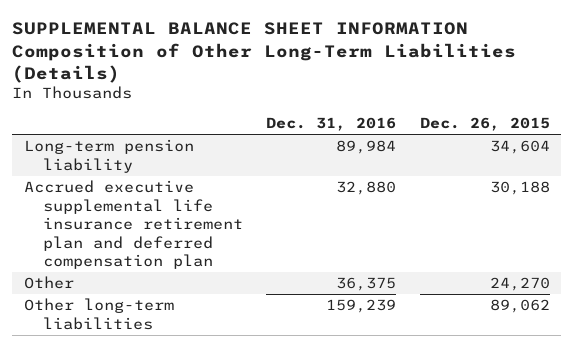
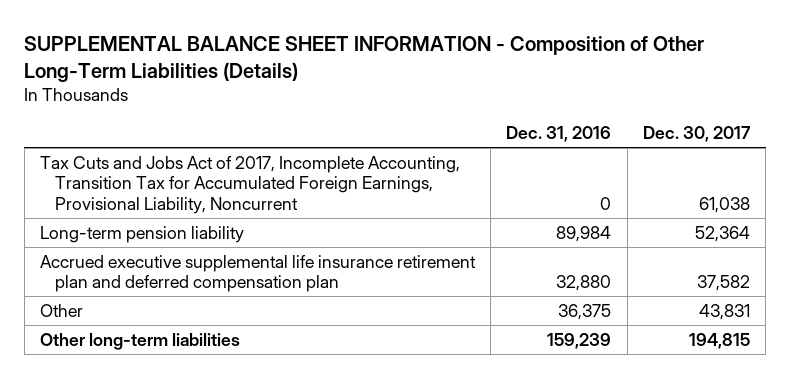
[12,22,517,83] SUPPLEMENTAL BALANCE SHEET INFORMATION Composition of Other Long-Term Liabilities (Details) -> [24,35,705,82] SUPPLEMENTAL BALANCE SHEET INFORMATION - Composition of Other Long-Term Liabilities (Details)
[419,117,550,132] Dec. 26, 2015 -> none
none -> [642,126,751,143] Dec. 30, 2017
none -> [39,155,460,215] Tax Cuts and Jobs Act of 2017, Incomplete Accounting, Transition Tax for Accumulated Foreign Earnings, Provisional Liability, Noncurrent

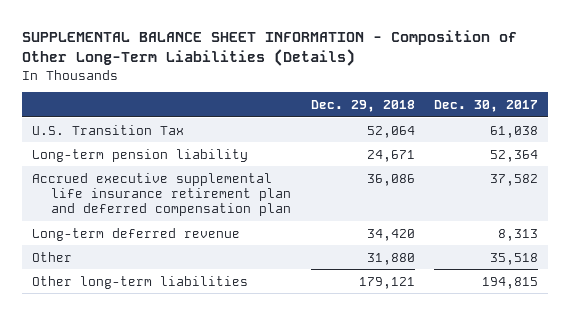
[506,126,612,143] Dec. 31, 2016 -> none
none -> [310,100,415,113] Dec. 29, 2018
[39,155,460,215] Tax Cuts and Jobs Act of 2017, Incomplete Accounting, Transition Tax for Accumulated Foreign Earnings, Provisional Liability, Noncurrent -> [32,124,185,135] U.S. Transition Tax
none -> [32,227,241,241] Long-term deferred revenue
[698,303,750,320] 43,831 -> [490,252,539,265] 35,518

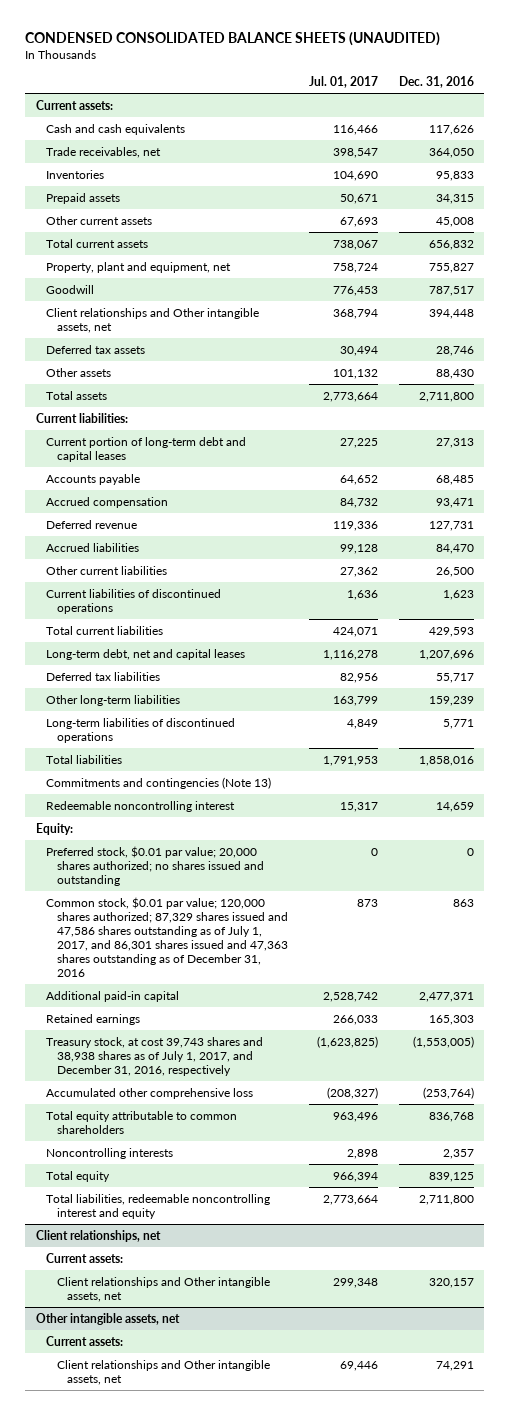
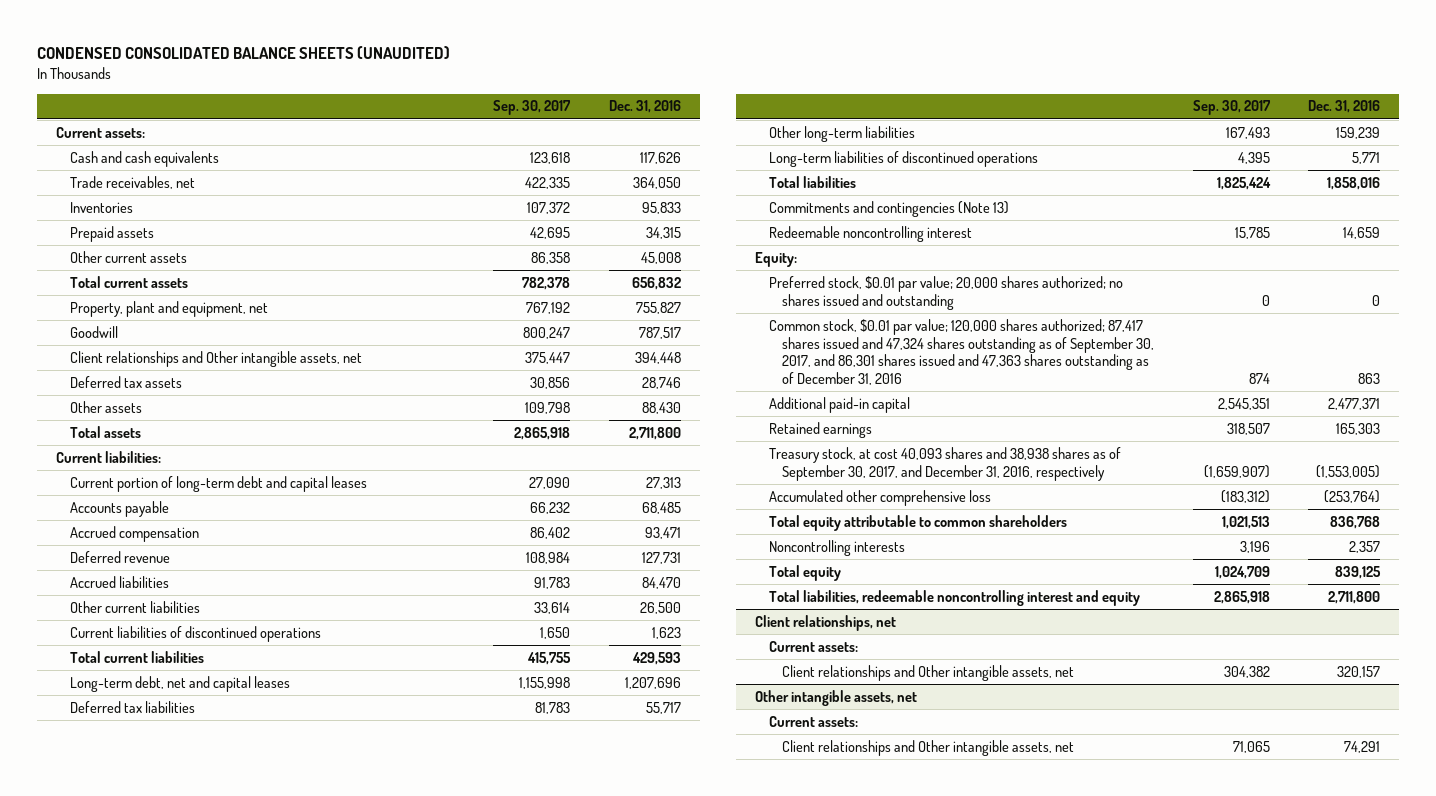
[308,76,378,89] Jul. 01, 2017 -> none
none -> [493,100,572,116] Sep. 30, 2017
[46,896,288,978] Common stock, $0.01 par value; 120,000 shares authorized; 87,329 shares issued and 47,586 shares outstanding as of July 1, 2017, and 86,301 shares issued and 47,363 shares outstanding as of December 31, 2016 -> [768,318,1155,385] Common stock, $0.01 par value; 120,000 shares authorized; 87,417 shares issued and 47,324 shares outstanding as of September 30, 2017, and 86,301 shares issued and 47,363 shares outstanding as of December 31, 2016
[46,1036,264,1076] Treasury stock, at cost 39,743 shares and 38,938 shares as of July 1, 2017, and December 31, 2016, respectively -> [768,446,1121,481] Treasury stock, at cost 40,093 shares and 38,938 shares as of September 30, 2017, and December 31, 2016, respectively

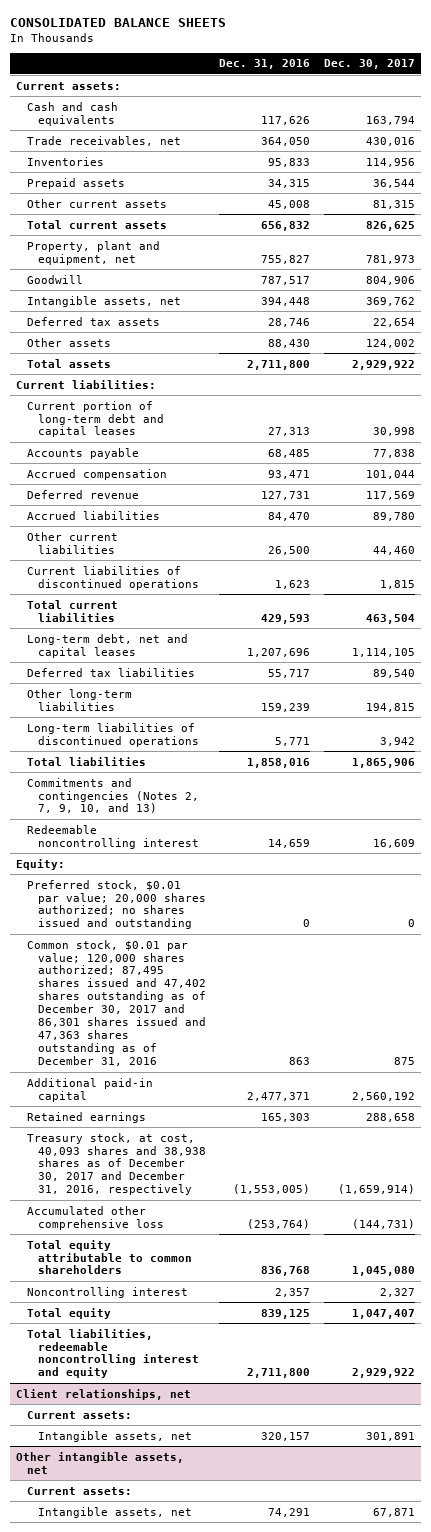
[36,46,450,60] CONDENSED CONSOLIDATED BALANCE SHEETS (UNAUDITED) -> [9,17,226,27] CONSOLIDATED BALANCE SHEETS
[493,100,572,116] Sep. 30, 2017 -> none
none -> [323,59,415,70] Dec. 30, 2017
[69,350,362,367] Client relationships and Other intangible assets, net -> [27,295,182,307] Intangible assets, net
[768,200,1009,217] Commitments and contingencies (Note 13) -> [27,777,199,814] Commitments and contingencies (Notes 2, 7, 9, 10, and 13)
[768,318,1155,385] Common stock, $0.01 par value; 120,000 shares authorized; 87,417 shares issued and 47,324 shares outstanding as of September 30, 2017, and 86,301 shares issued and 47,363 shares outstanding as of December 31, 2016 -> [27,939,206,1067] Common stock, $0.01 par value; 120,000 shares authorized; 87,495 shares issued and 47,402 shares outstanding as of December 30, 2017 and 86,301 shares issued and 47,363 shares outstanding as of December 31, 2016
[768,446,1121,481] Treasury stock, at cost 40,093 shares and 38,938 shares as of September 30, 2017, and December 31, 2016, respectively -> [27,1132,206,1196] Treasury stock, at cost, 40,093 shares and 38,938 shares as of December 30, 2017 and December 31, 2016, respectively
[768,539,905,556] Noncontrolling interests -> [27,1286,189,1298] Noncontrolling interest
[782,664,1075,681] Client relationships and Other intangible assets, net -> [37,1430,192,1442] Intangible assets, net
[782,739,1075,756] Client relationships and Other intangible assets, net -> [37,1506,192,1518] Intangible assets, net

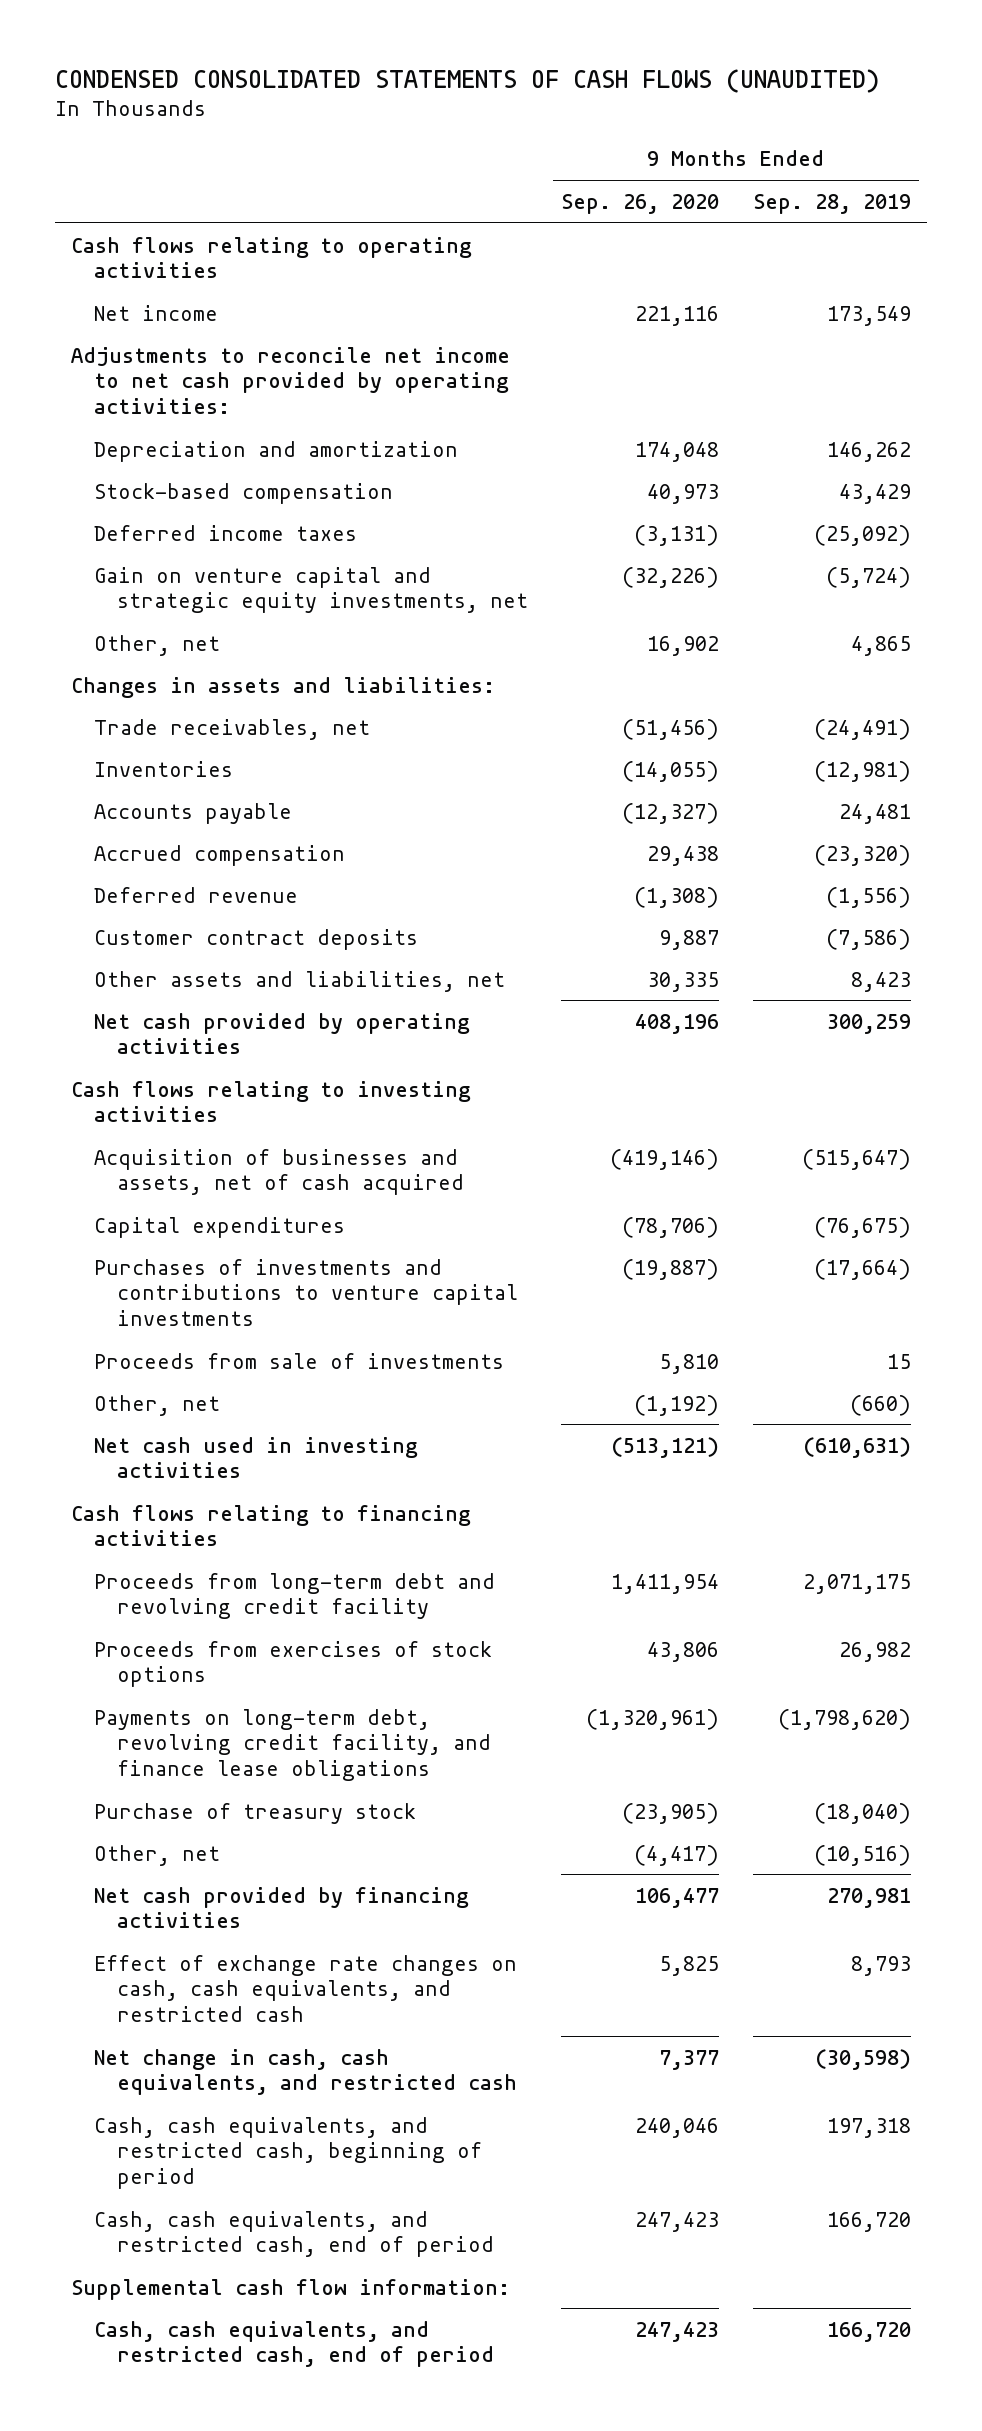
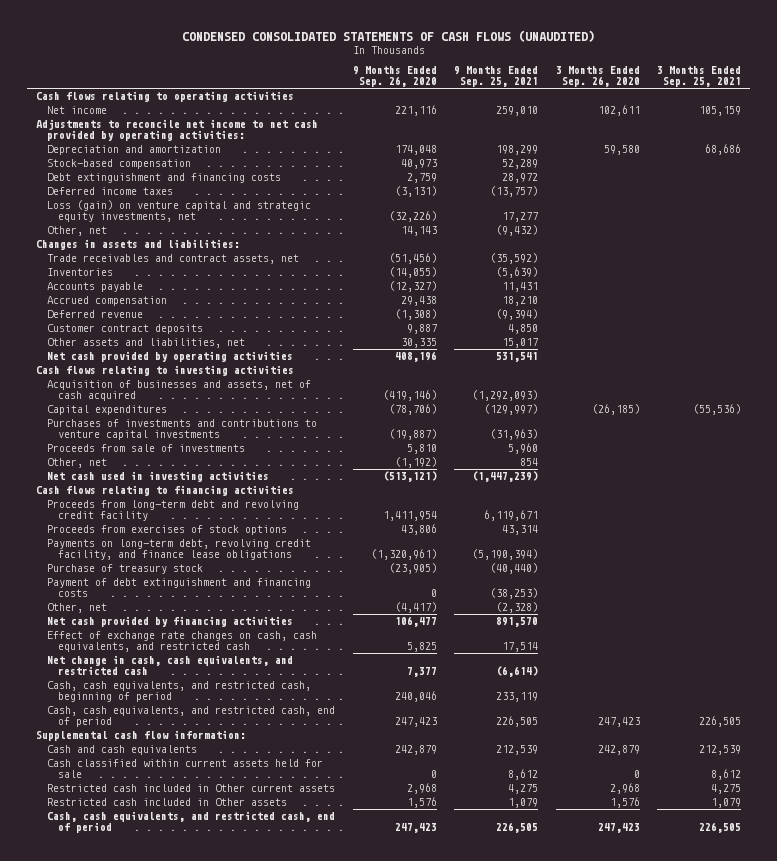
[752,193,911,214] Sep. 28, 2019 -> none
none -> [454,66,539,88] 9 Months Ended Sep. 25, 2021
none -> [555,66,640,88] 3 Months Ended Sep. 26, 2020
none -> [657,66,742,88] 3 Months Ended Sep. 25, 2021
none -> [46,173,281,184] Debt extinguishment and financing costs
[94,566,529,614] Gain on venture capital and strategic equity investments, net -> [46,200,311,223] Loss (gain) on venture capital and strategic equity investments, net
[647,635,720,656] 16,902 -> [400,226,437,237] 14,143
[94,718,371,740] Trade receivables, net -> [46,254,299,265] Trade receivables and contract assets, net
none -> [46,578,311,598] Payment of debt extinguishment and financing costs
none -> [46,745,197,756] Cash and cash equivalents
none -> [46,759,323,779] Cash classified within current assets held for sale
none -> [46,784,335,793] Restricted cash included in Other current assets
none -> [46,798,287,807] Restricted cash included in Other assets

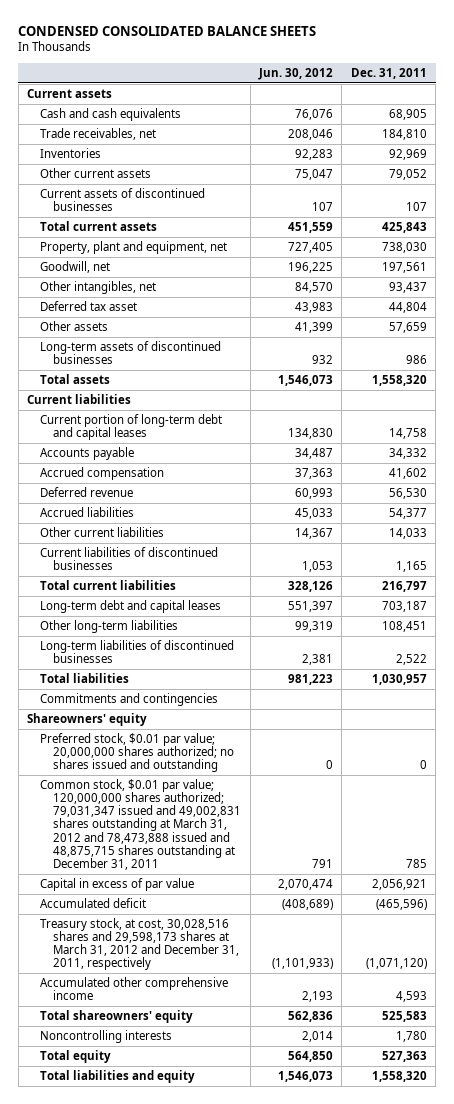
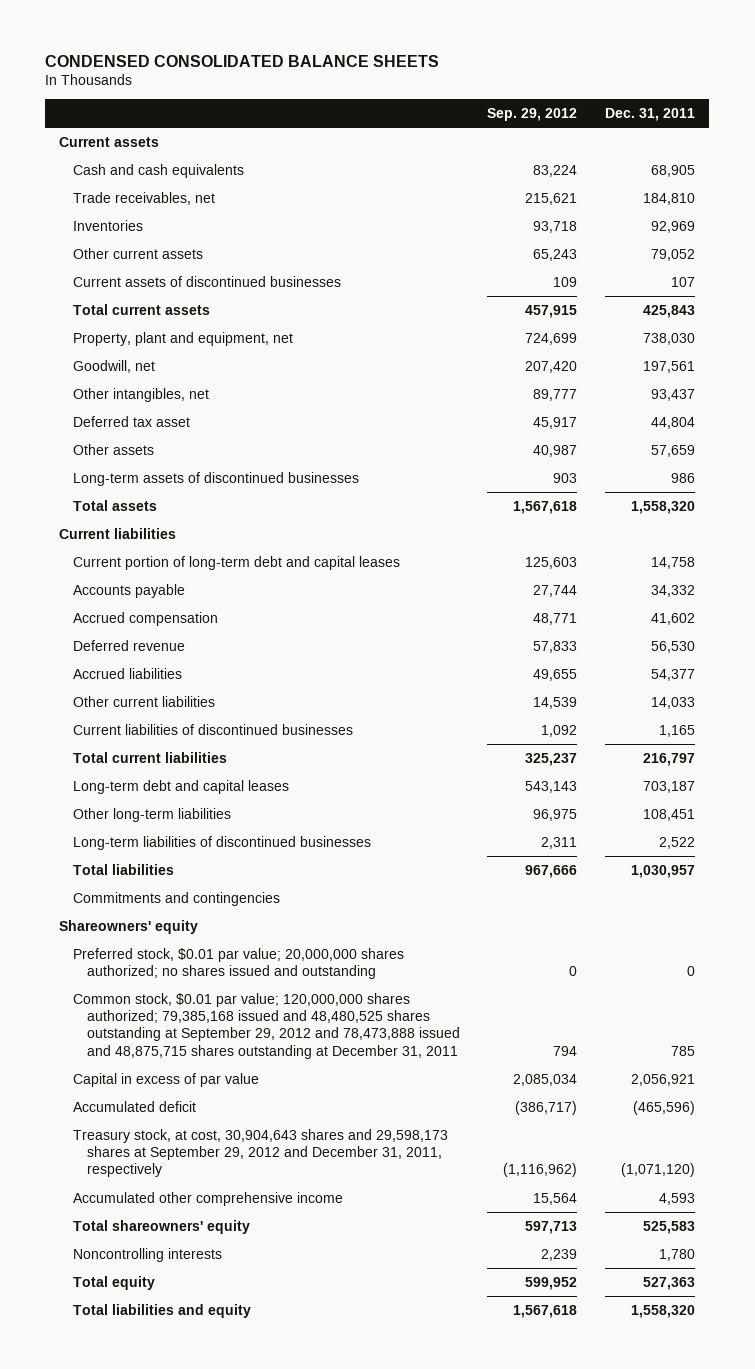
[257,67,333,80] Jun. 30, 2012 -> none
none -> [487,108,578,122] Sep. 29, 2012
[40,779,242,870] Common stock, $0.01 par value; 120,000,000 shares authorized; 79,031,347 issued and 49,002,831 shares outstanding at March 31, 2012 and 78,473,888 issued and 48,875,715 shares outstanding at December 31, 2011 -> [72,992,460,1059] Common stock, $0.01 par value; 120,000,000 shares authorized; 79,385,168 issued and 48,480,525 shares outstanding at September 29, 2012 and 78,473,888 issued and 48,875,715 shares outstanding at December 31, 2011
[40,918,240,971] Treasury stock, at cost, 30,028,516 shares and 29,598,173 shares at March 31, 2012 and December 31, 2011, respectively -> [72,1128,448,1178] Treasury stock, at cost, 30,904,643 shares and 29,598,173 shares at September 29, 2012 and December 31, 2011, respectively

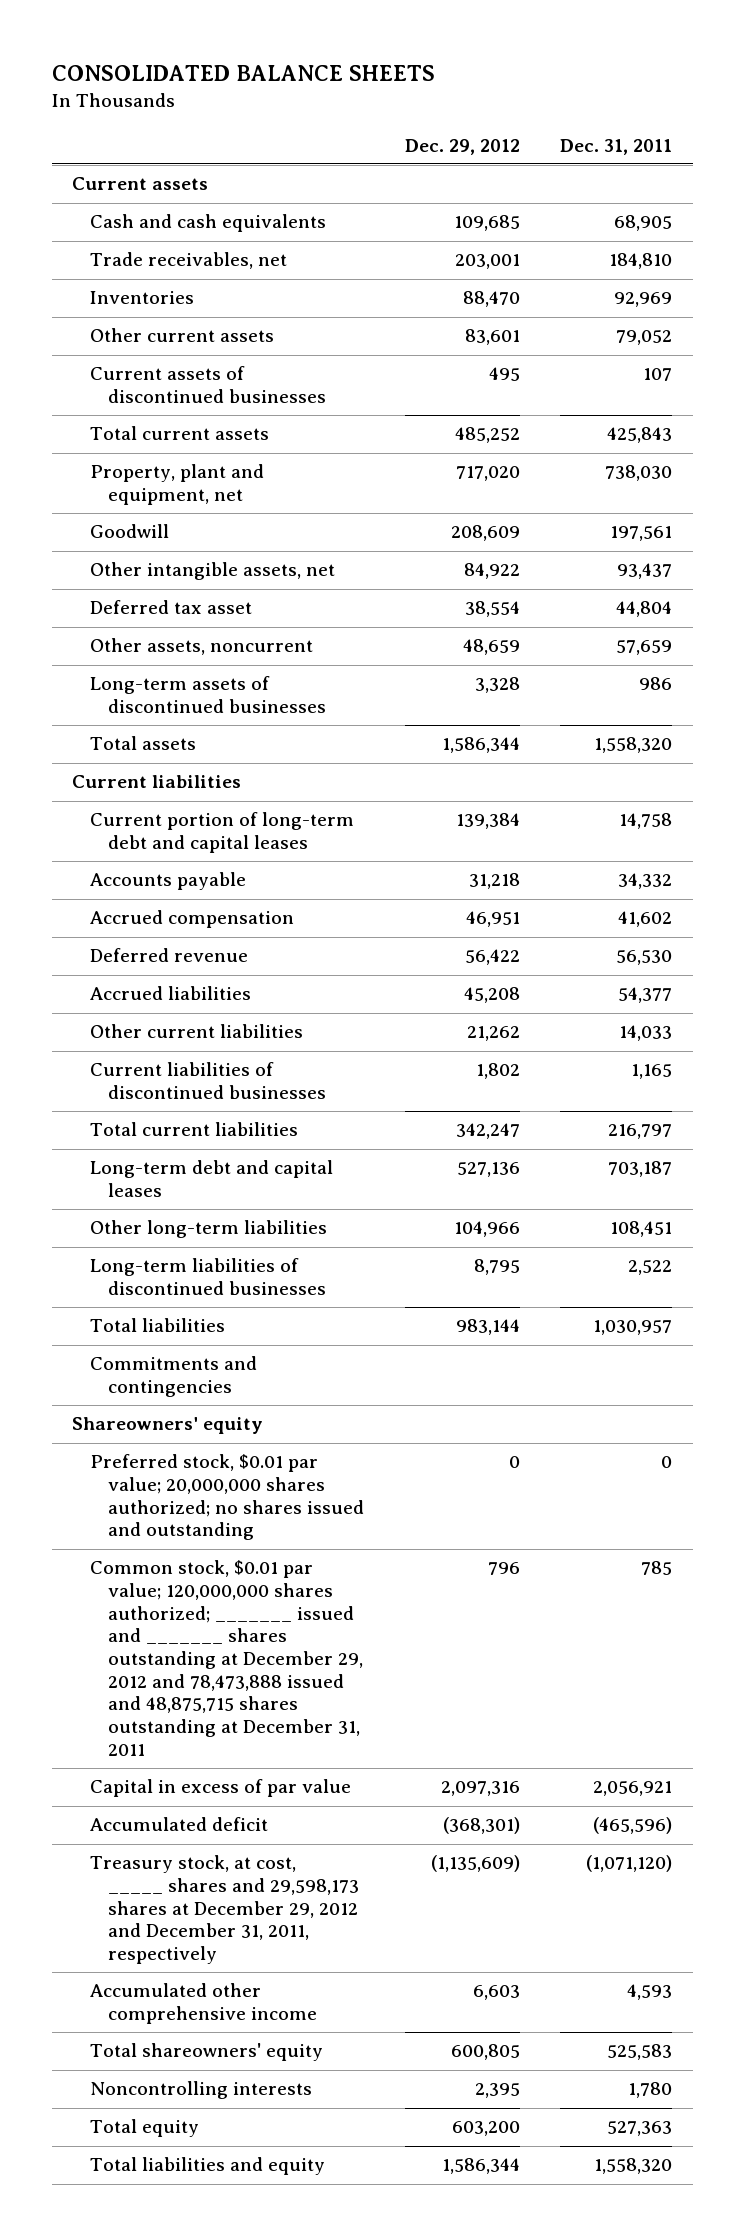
[45,54,440,67] CONDENSED CONSOLIDATED BALANCE SHEETS -> [51,65,435,82] CONSOLIDATED BALANCE SHEETS
[487,108,578,122] Sep. 29, 2012 -> none
none -> [404,138,520,155] Dec. 29, 2012
[72,359,155,373] Goodwill, net -> [90,524,170,539] Goodwill
[72,387,209,402] Other intangibles, net -> [90,562,336,581] Other intangible assets, net
[72,443,154,455] Other assets -> [90,638,314,656] Other assets, noncurrent
[72,992,460,1059] Common stock, $0.01 par value; 120,000,000 shares authorized; 79,385,168 issued and 48,480,525 shares outstanding at September 29, 2012 and 78,473,888 issued and 48,875,715 shares outstanding at December 31, 2011 -> [90,1560,363,1756] Common stock, $0.01 par value; 120,000,000 shares authorized; _______ issued and _______ shares outstanding at December 29, 2012 and 78,473,888 issued and 48,875,715 shares outstanding at December 31, 2011
[72,1128,448,1178] Treasury stock, at cost, 30,904,643 shares and 29,598,173 shares at September 29, 2012 and December 31, 2011, respectively -> [90,1855,359,1964] Treasury stock, at cost, _____ shares and 29,598,173 shares at December 29, 2012 and December 31, 2011, respectively

